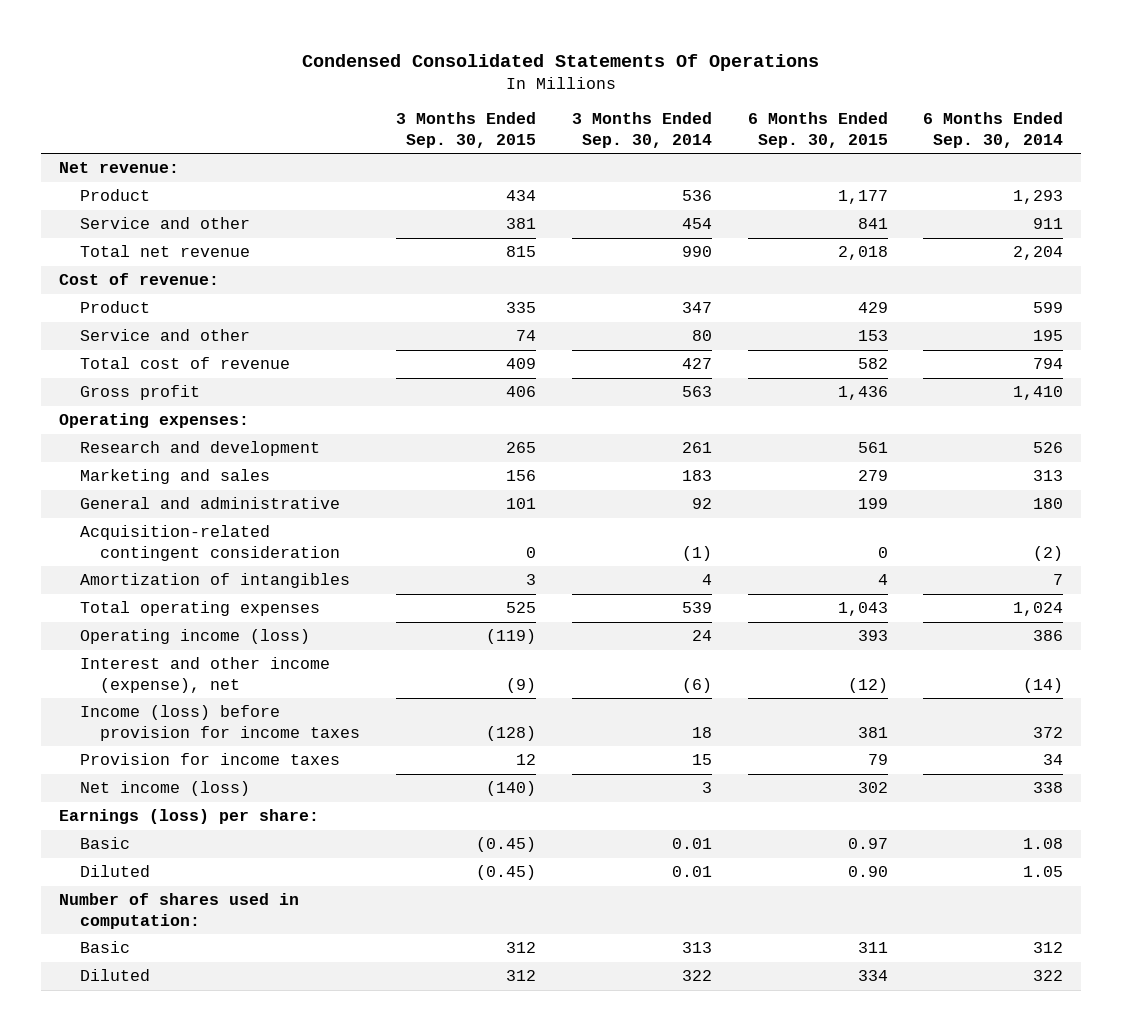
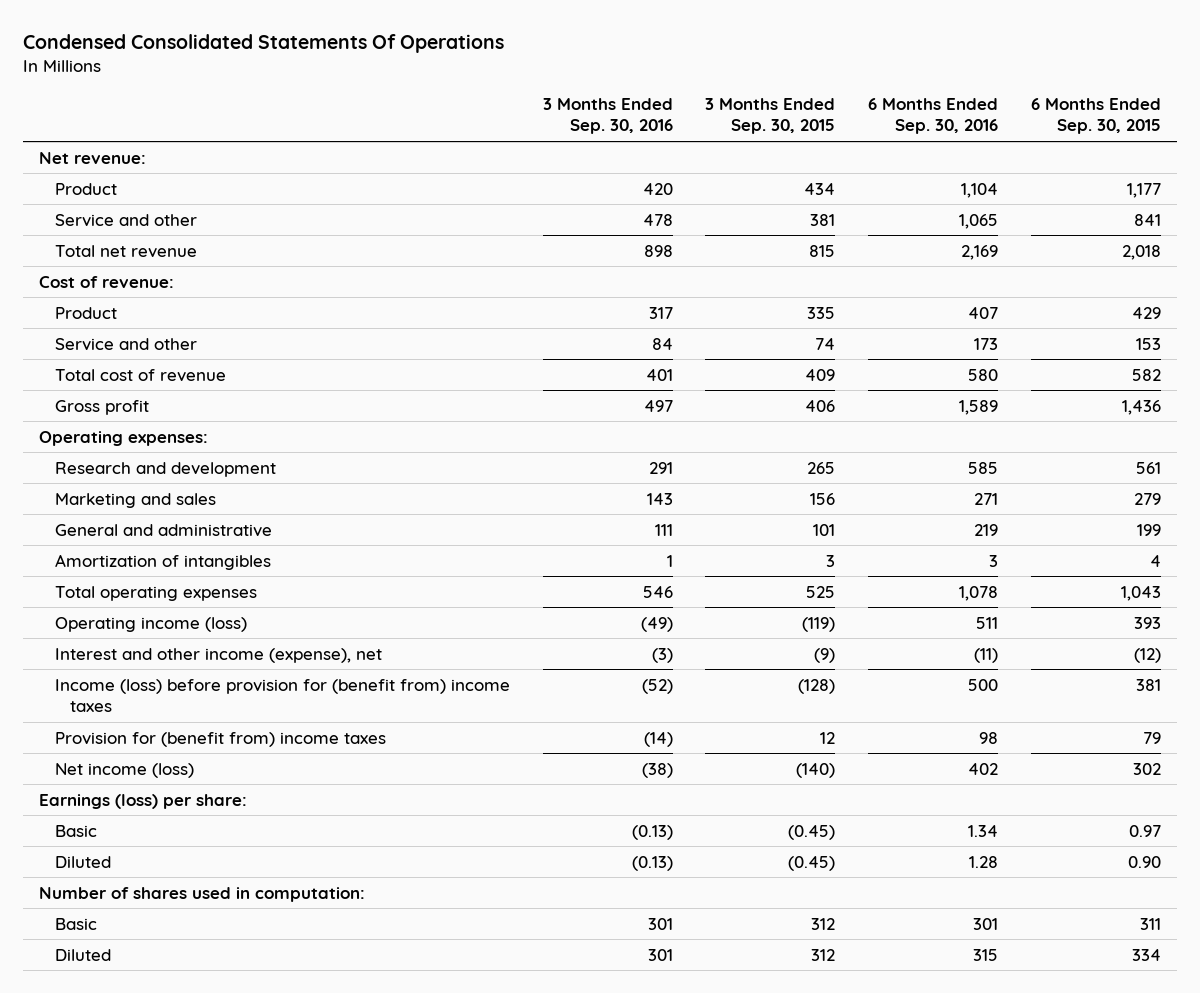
[571,111,712,148] 3 Months Ended Sep. 30, 2014 -> none
[923,111,1064,148] 6 Months Ended Sep. 30, 2014 -> none
none -> [542,98,673,135] 3 Months Ended Sep. 30, 2016
none -> [868,98,999,135] 6 Months Ended Sep. 30, 2016
[79,525,341,561] Acquisition-related contingent consideration -> none
[79,705,361,741] Income (loss) before provision for income taxes -> [54,678,510,713] Income (loss) before provision for (benefit from) income taxes
[79,753,340,766] Provision for income taxes -> [54,731,386,747] Provision for (benefit from) income taxes

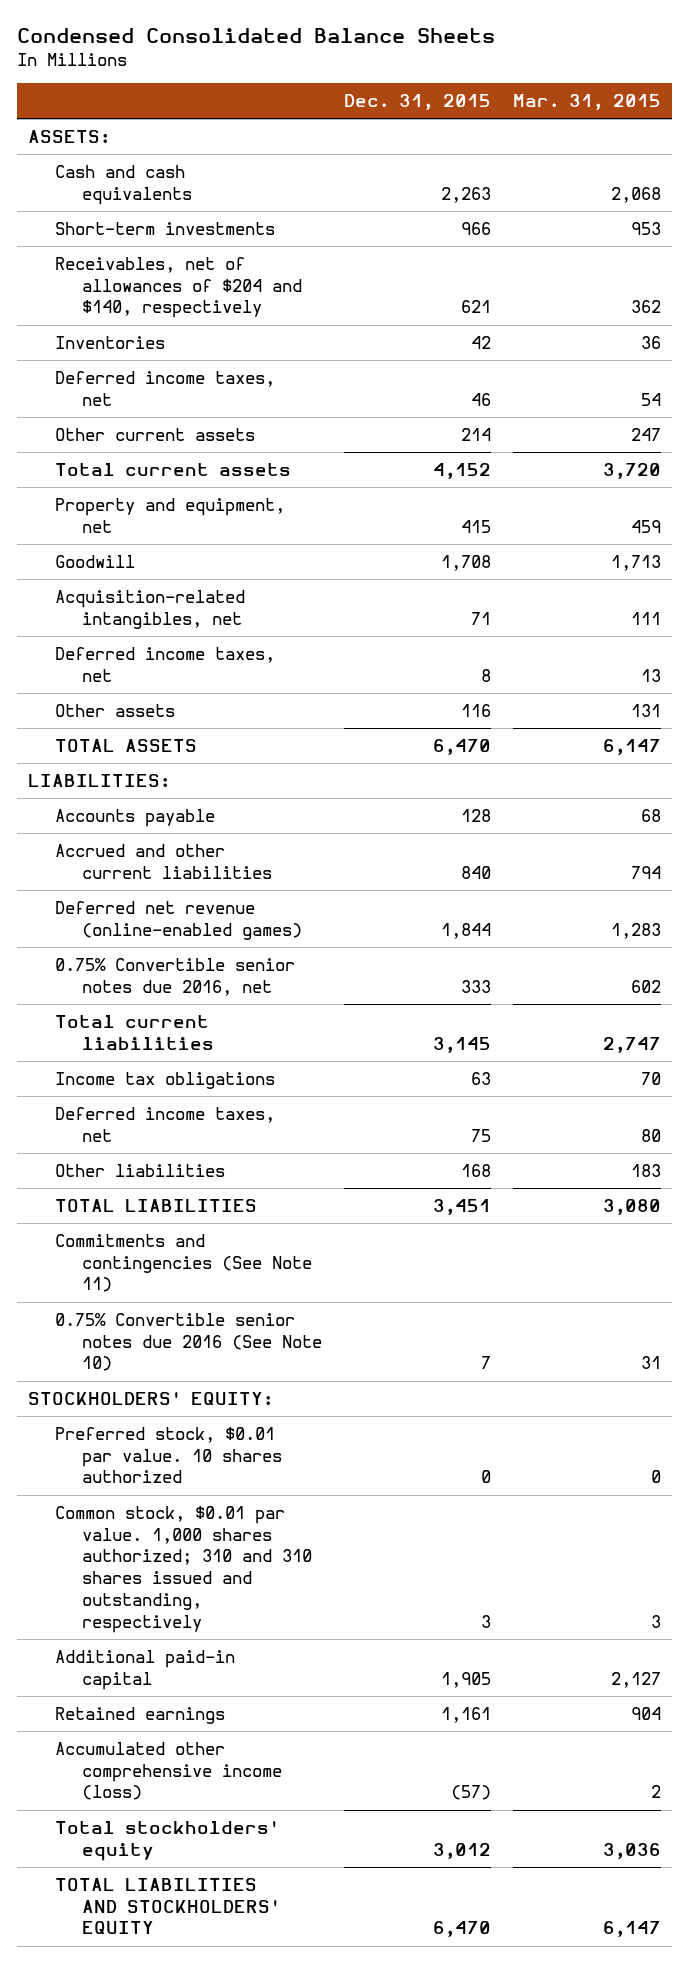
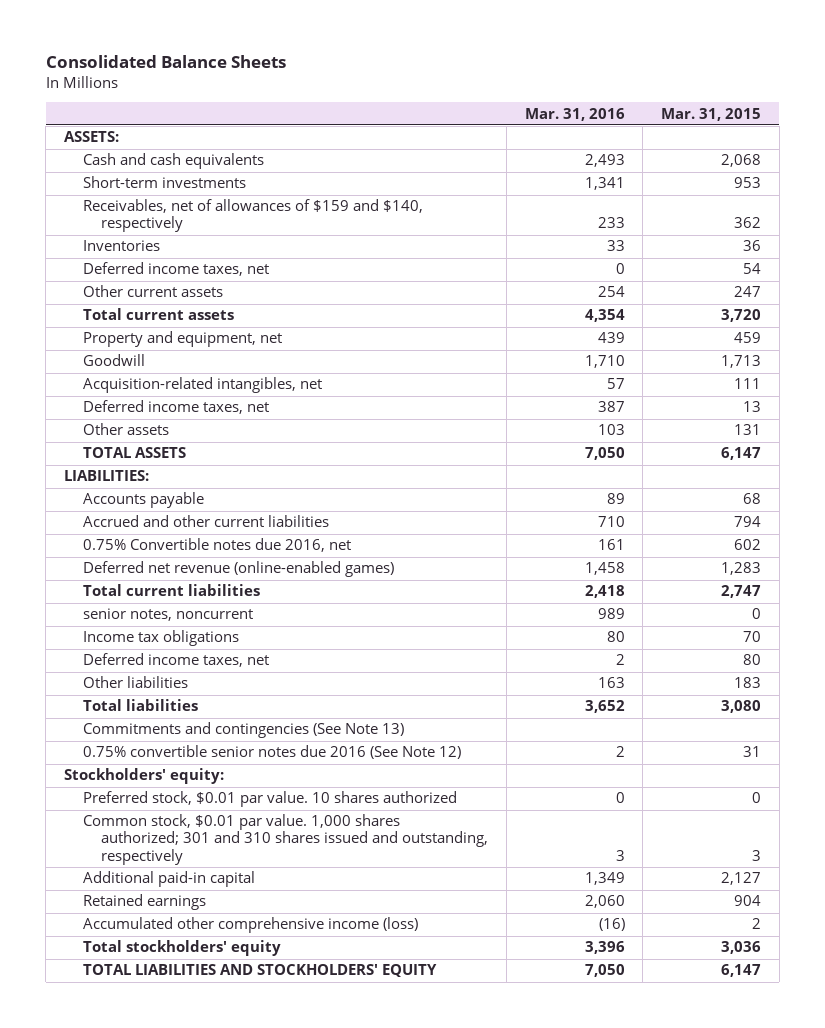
[17,28,496,44] Condensed Consolidated Balance Sheets -> [45,55,286,69] Consolidated Balance Sheets
[343,94,491,111] Dec. 31, 2015 -> none
none -> [524,107,625,121] Mar. 31, 2016
[55,256,303,319] Receivables, net of allowances of $204 and $140, respectively -> [82,199,423,233] Receivables, net of allowances of $159 and $140, respectively
none -> [82,538,351,553] 0.75% Convertible notes due 2016, net
[55,957,296,996] 0.75% Convertible senior notes due 2016, net -> none
none -> [82,608,253,622] senior notes, noncurrent
[55,1198,258,1212] TOTAL LIABILITIES -> [82,699,198,712] Total liabilities
[55,1233,313,1293] Commitments and contingencies (See Note 11) -> [82,722,404,739] Commitments and contingencies (See Note 13)
[55,1312,323,1372] 0.75% Convertible senior notes due 2016 (See Note 10) -> [82,745,461,760] 0.75% convertible senior notes due 2016 (See Note 12)
[27,1391,273,1405] STOCKHOLDERS' EQUITY: -> [63,768,224,785] Stockholders' equity:
[55,1505,313,1633] Common stock, $0.01 par value. 1,000 shares authorized; 310 and 310 shares issued and outstanding, respectively -> [82,814,489,865] Common stock, $0.01 par value. 1,000 shares authorized; 301 and 310 shares issued and outstanding, respectively

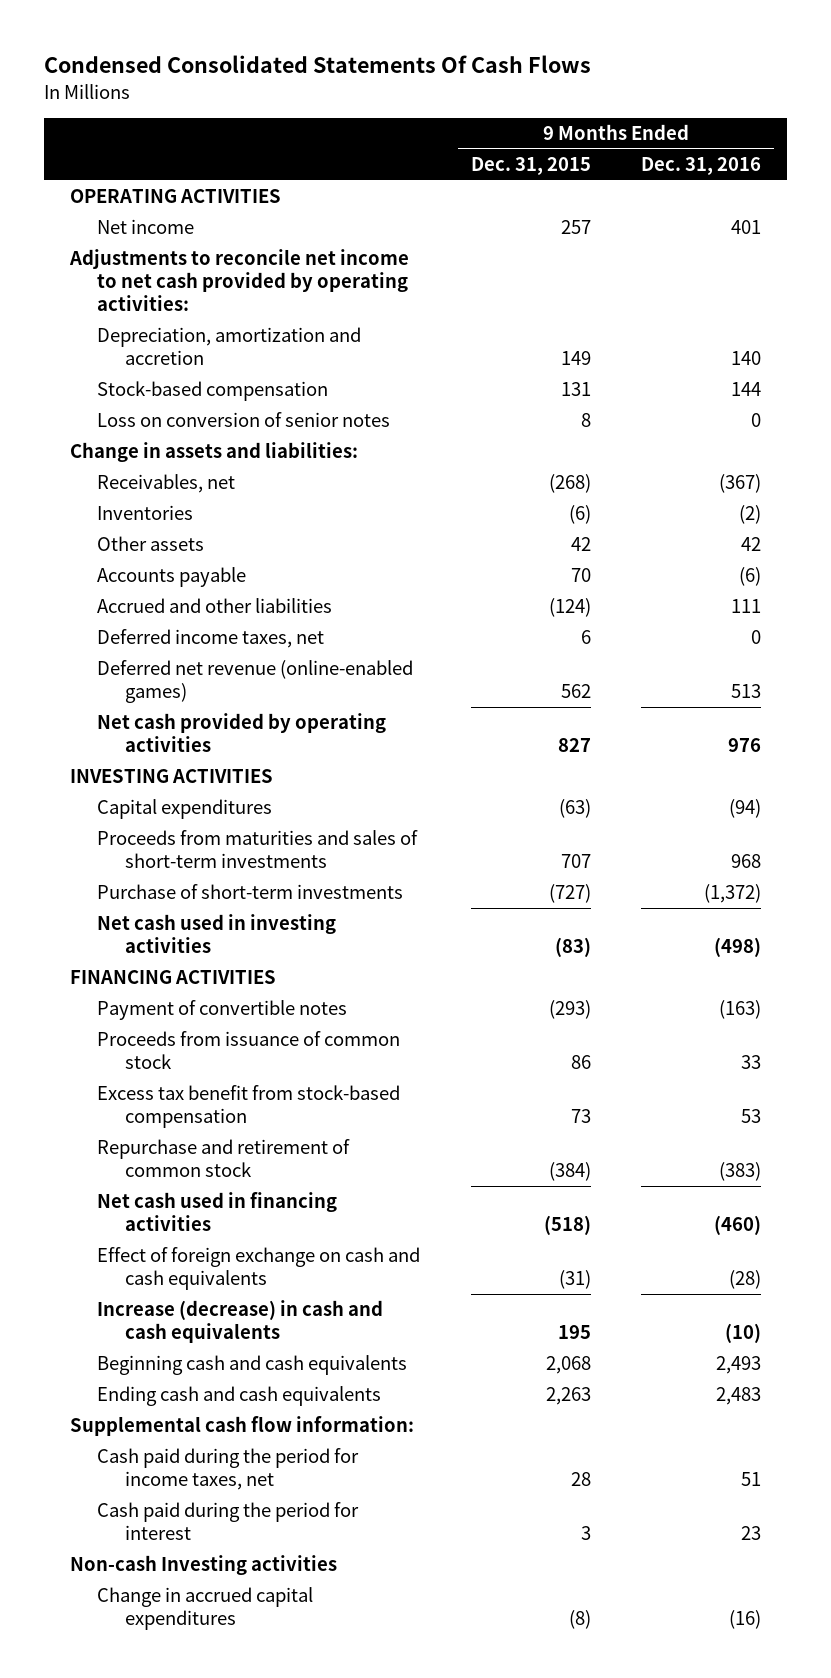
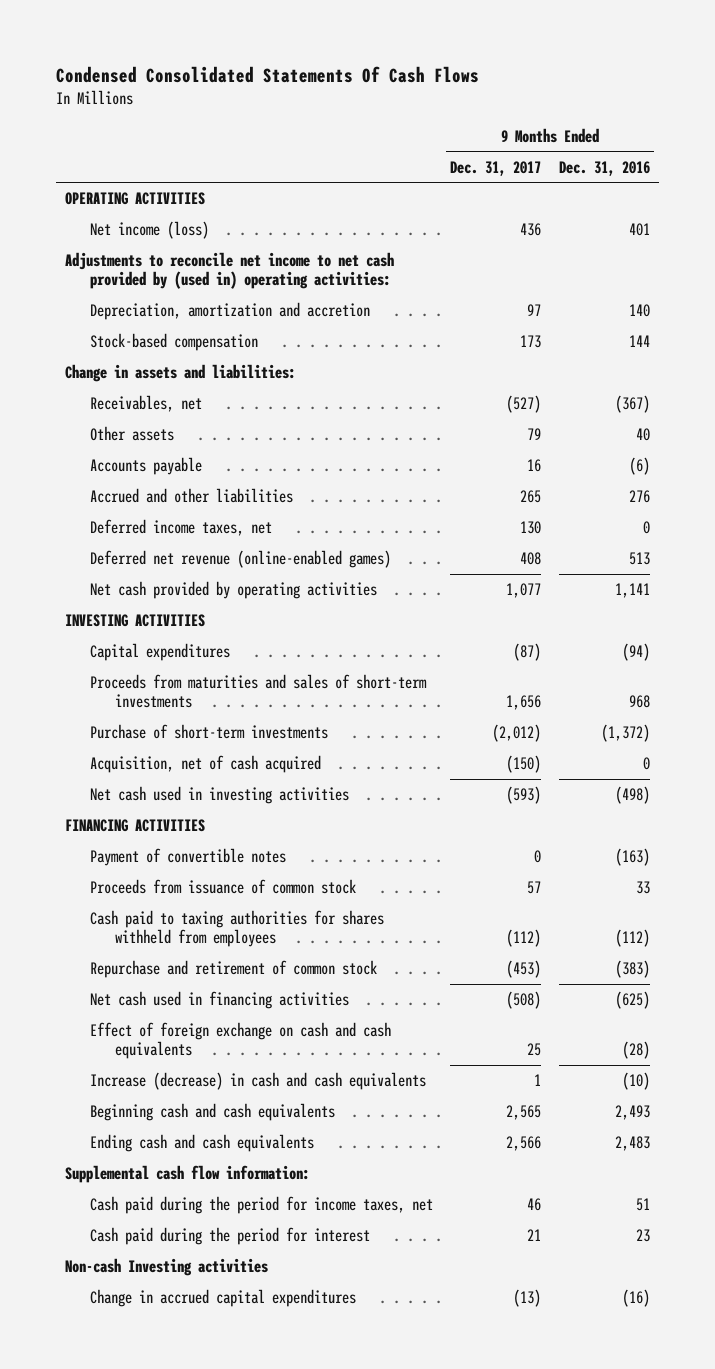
[470,156,591,175] Dec. 31, 2015 -> none
none -> [450,160,542,176] Dec. 31, 2017
[97,219,195,235] Net income -> [89,221,209,240] Net income (loss)
[68,249,409,312] Adjustments to reconcile net income to net cash provided by operating activities: -> [65,252,395,290] Adjustments to reconcile net income to net cash provided by (used in) operating activities:
[97,412,391,428] Loss on conversion of senior notes -> none
[97,505,194,521] Inventories -> none
[741,537,762,552] 42 -> [635,428,650,442] 40
[731,599,762,614] 111 -> [628,490,650,504] 276
[728,738,762,753] 976 -> [614,583,650,599] 1,141
none -> [89,755,321,774] Acquisition, net of cash acquired
[97,1085,401,1129] Excess tax benefit from stock-based compensation -> none
none -> [89,910,384,948] Cash paid to taxing authorities for shares withheld from employees
[714,1215,762,1236] (460) -> [614,991,650,1010] (625)

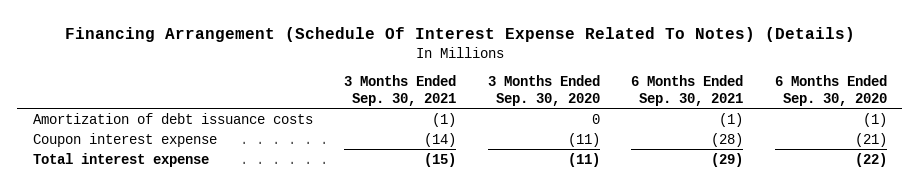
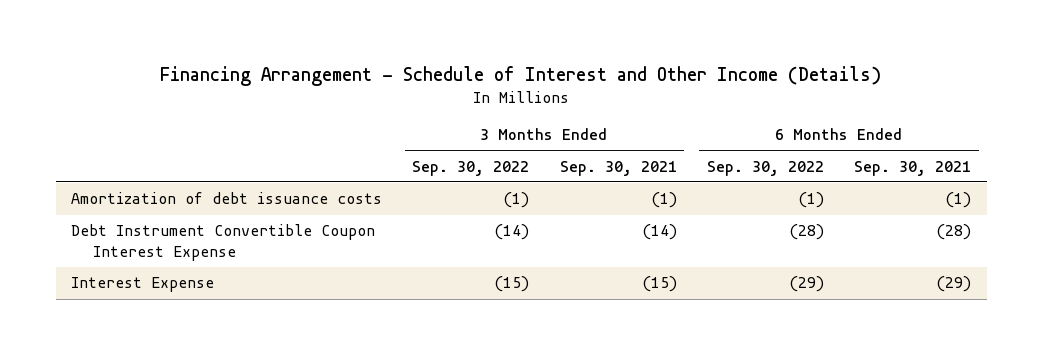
[64,26,855,42] Financing Arrangement (Schedule Of Interest Expense Related To Notes) (Details) -> [160,65,882,86] Financing Arrangement - Schedule of Interest and Other Income (Details)
[487,75,600,106] 3 Months Ended Sep. 30, 2020 -> none
[774,75,887,106] 6 Months Ended Sep. 30, 2020 -> none
none -> [412,160,530,176] Sep. 30, 2022
none -> [706,160,824,176] Sep. 30, 2022
[32,132,217,147] Coupon interest expense -> [70,224,375,261] Debt Instrument Convertible Coupon Interest Expense
[32,152,209,167] Total interest expense -> [70,277,214,293] Interest Expense

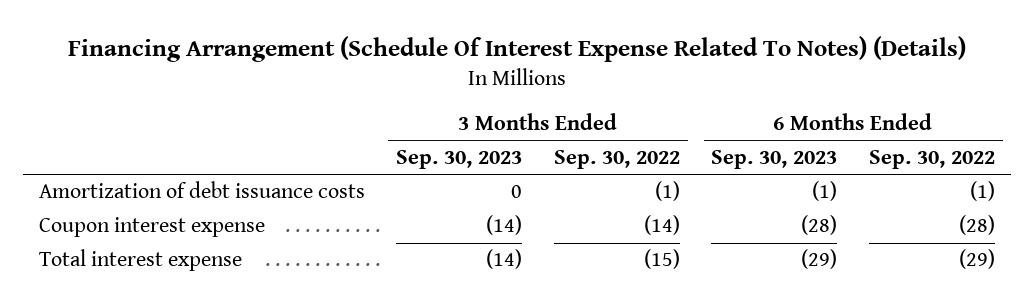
[160,65,882,86] Financing Arrangement - Schedule of Interest and Other Income (Details) -> [67,36,966,63] Financing Arrangement (Schedule Of Interest Expense Related To Notes) (Details)
[559,160,677,176] Sep. 30, 2021 -> none
[854,160,972,176] Sep. 30, 2021 -> none
none -> [396,149,523,169] Sep. 30, 2023
none -> [711,149,838,169] Sep. 30, 2023
[70,224,375,261] Debt Instrument Convertible Coupon Interest Expense -> [38,217,265,238] Coupon interest expense
[70,277,214,293] Interest Expense -> [38,249,242,272] Total interest expense

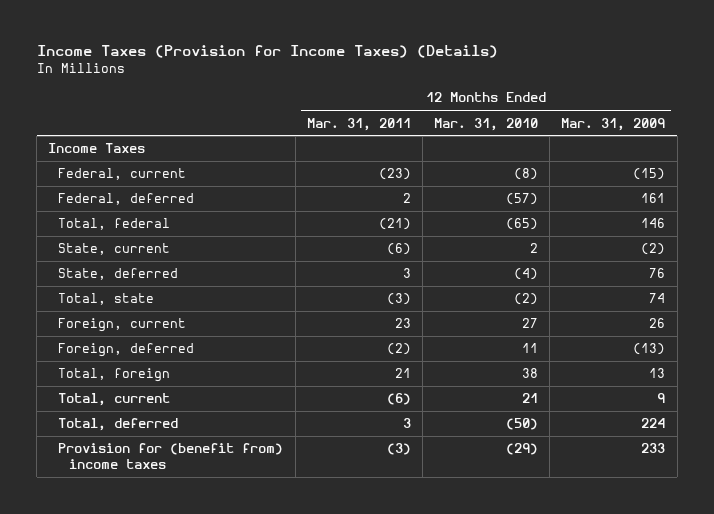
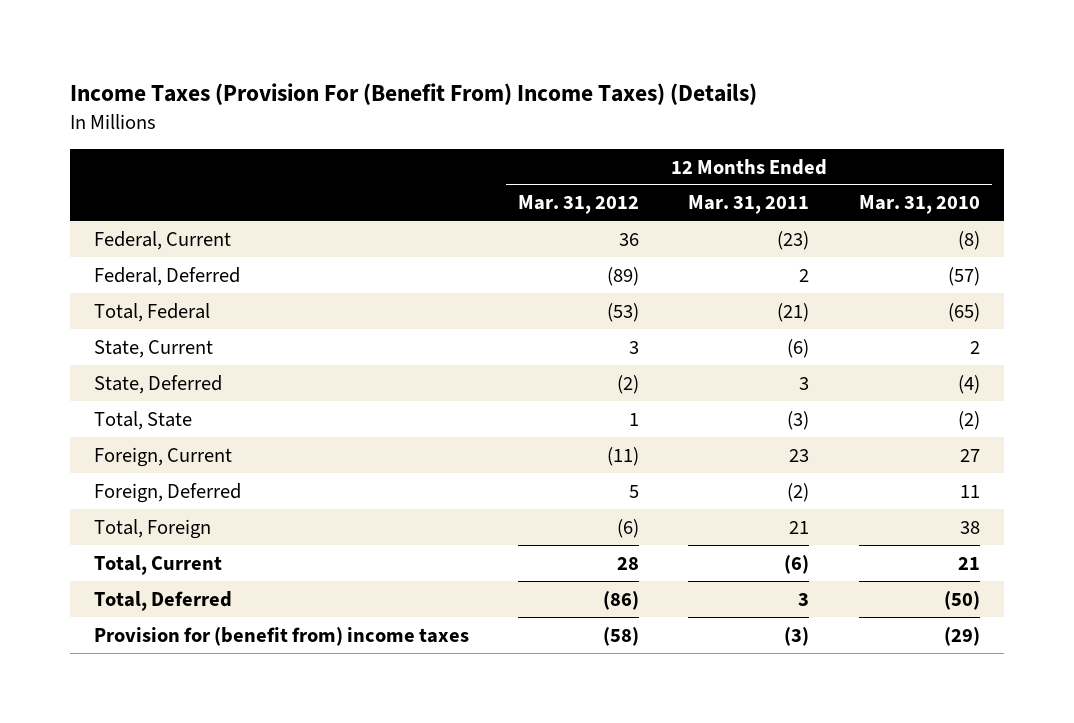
[36,44,498,58] Income Taxes (Provision for Income Taxes) (Details) -> [69,83,757,106] Income Taxes (Provision For (Benefit From) Income Taxes) (Details)
[561,117,666,131] Mar. 31, 2009 -> none
none -> [518,195,640,215] Mar. 31, 2012
[48,143,146,154] Income Taxes -> none
[58,168,187,181] Federal, current -> [94,230,232,250] Federal, Current
[58,193,195,206] Federal, deferred -> [94,266,241,286] Federal, Deferred
[58,218,171,231] Total, federal -> [94,302,211,322] Total, Federal
[58,243,171,256] State, current -> [94,339,214,358] State, Current
[58,268,179,281] State, deferred -> [94,374,223,394] State, Deferred
[58,293,155,306] Total, state -> [94,410,193,430] Total, State
[58,318,187,333] Foreign, current -> [94,446,233,467] Foreign, Current
[58,343,195,358] Foreign, deferred -> [94,482,242,503] Foreign, Deferred
[58,368,171,383] Total, foreign -> [94,518,212,539] Total, Foreign
[58,393,171,407] Total, current -> [94,554,223,575] Total, Current
[58,418,179,432] Total, deferred -> [94,590,233,611] Total, Deferred

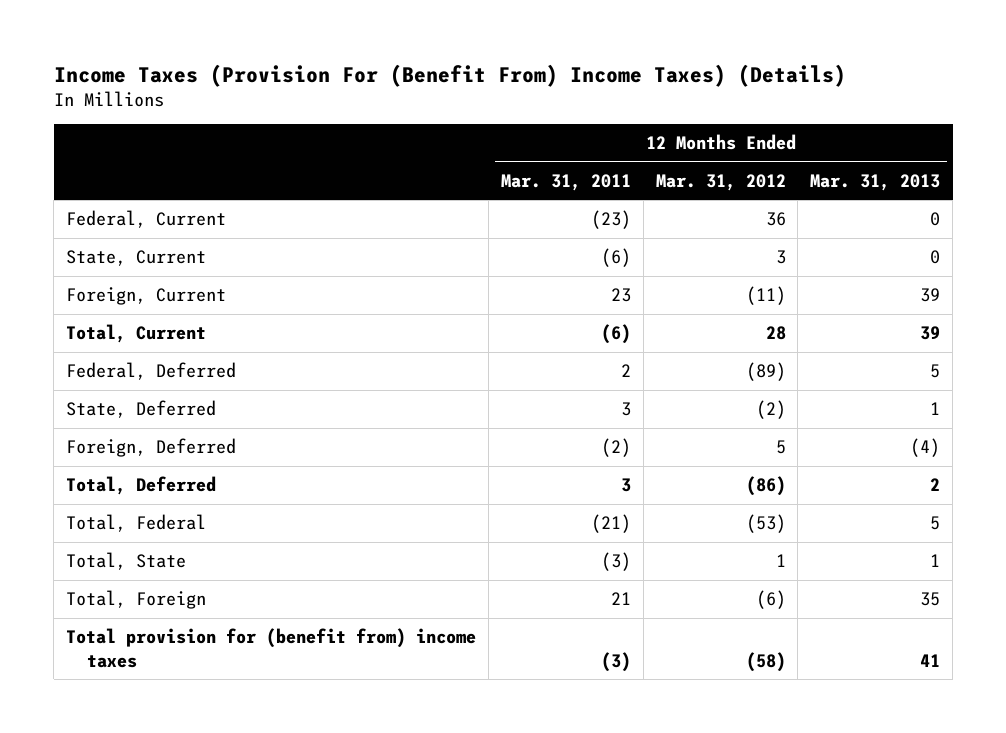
[858,195,980,215] Mar. 31, 2010 -> none
none -> [810,173,941,191] Mar. 31, 2013
[94,266,241,286] Federal, Deferred -> [65,362,236,381] Federal, Deferred
[94,374,223,394] State, Deferred -> [65,400,216,419] State, Deferred
[94,482,242,503] Foreign, Deferred -> [65,438,236,458] Foreign, Deferred
[94,302,211,322] Total, Federal -> [65,514,206,533] Total, Federal
[94,410,193,430] Total, State -> [65,552,186,571] Total, State
[94,518,212,539] Total, Foreign -> [65,590,206,610] Total, Foreign
[94,626,470,646] Provision for (benefit from) income taxes -> [65,628,476,668] Total provision for (benefit from) income taxes

